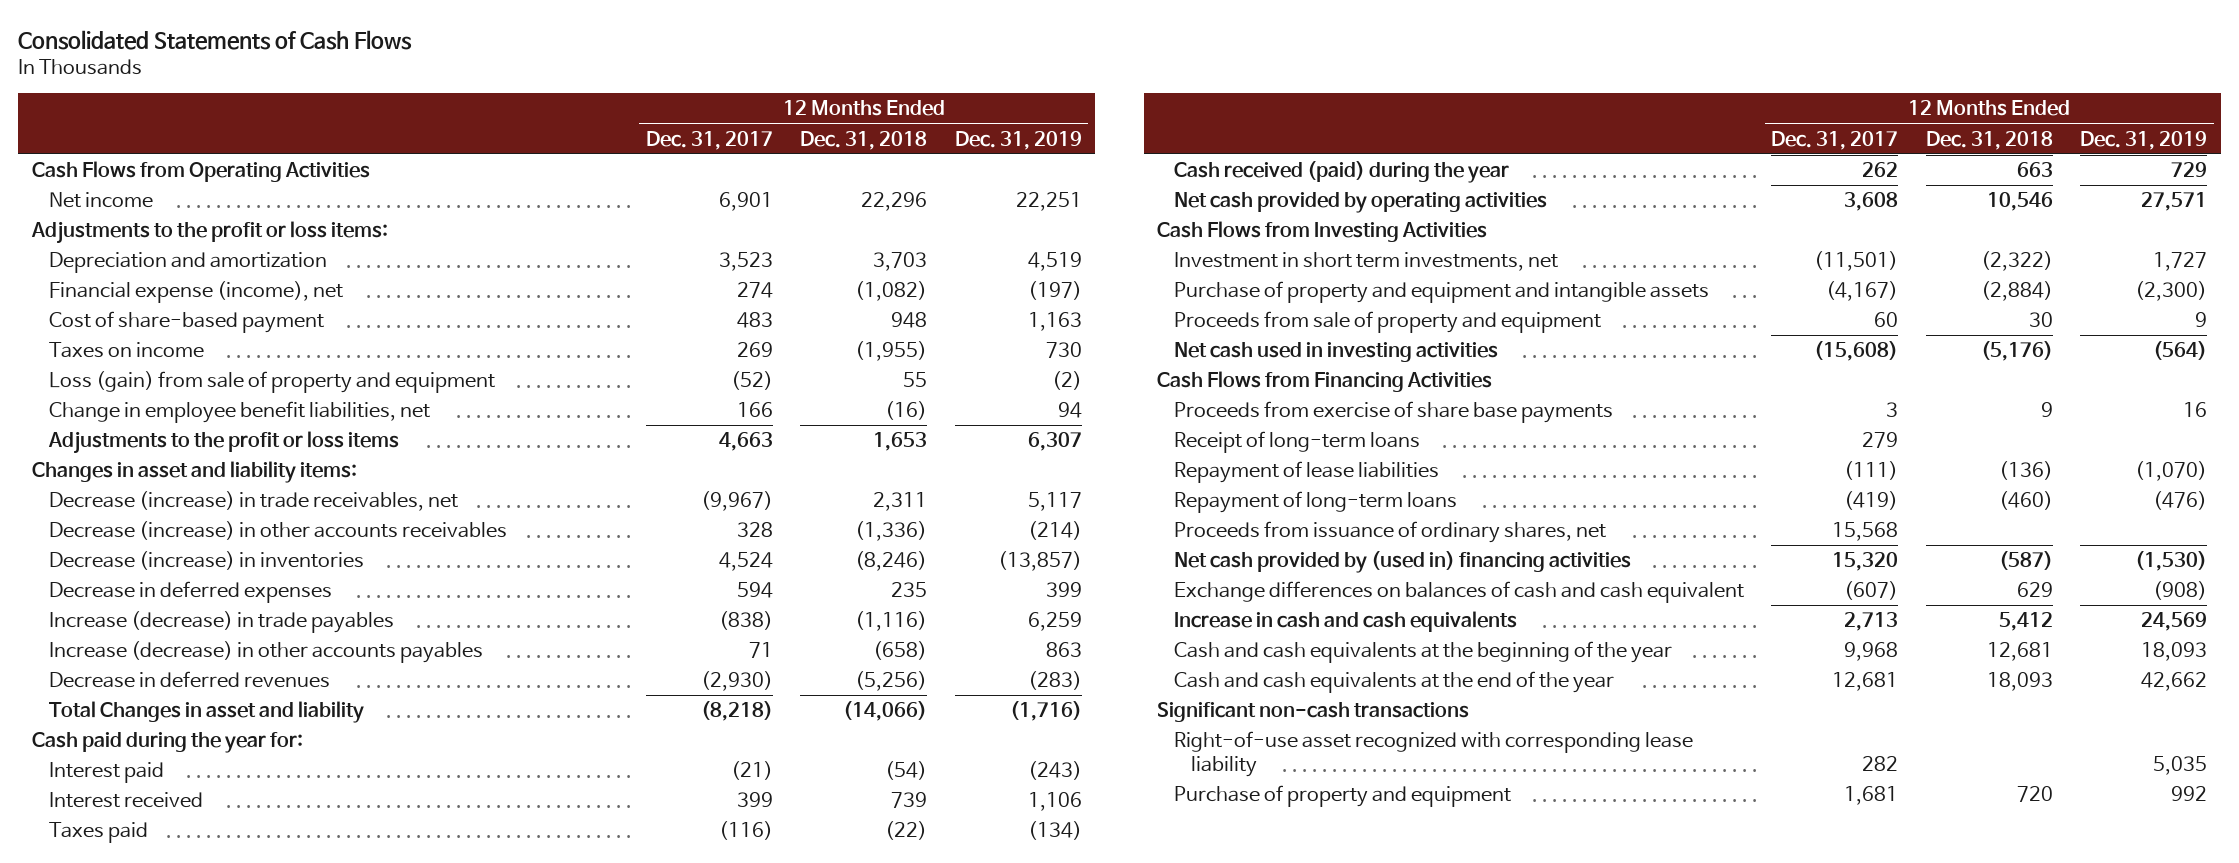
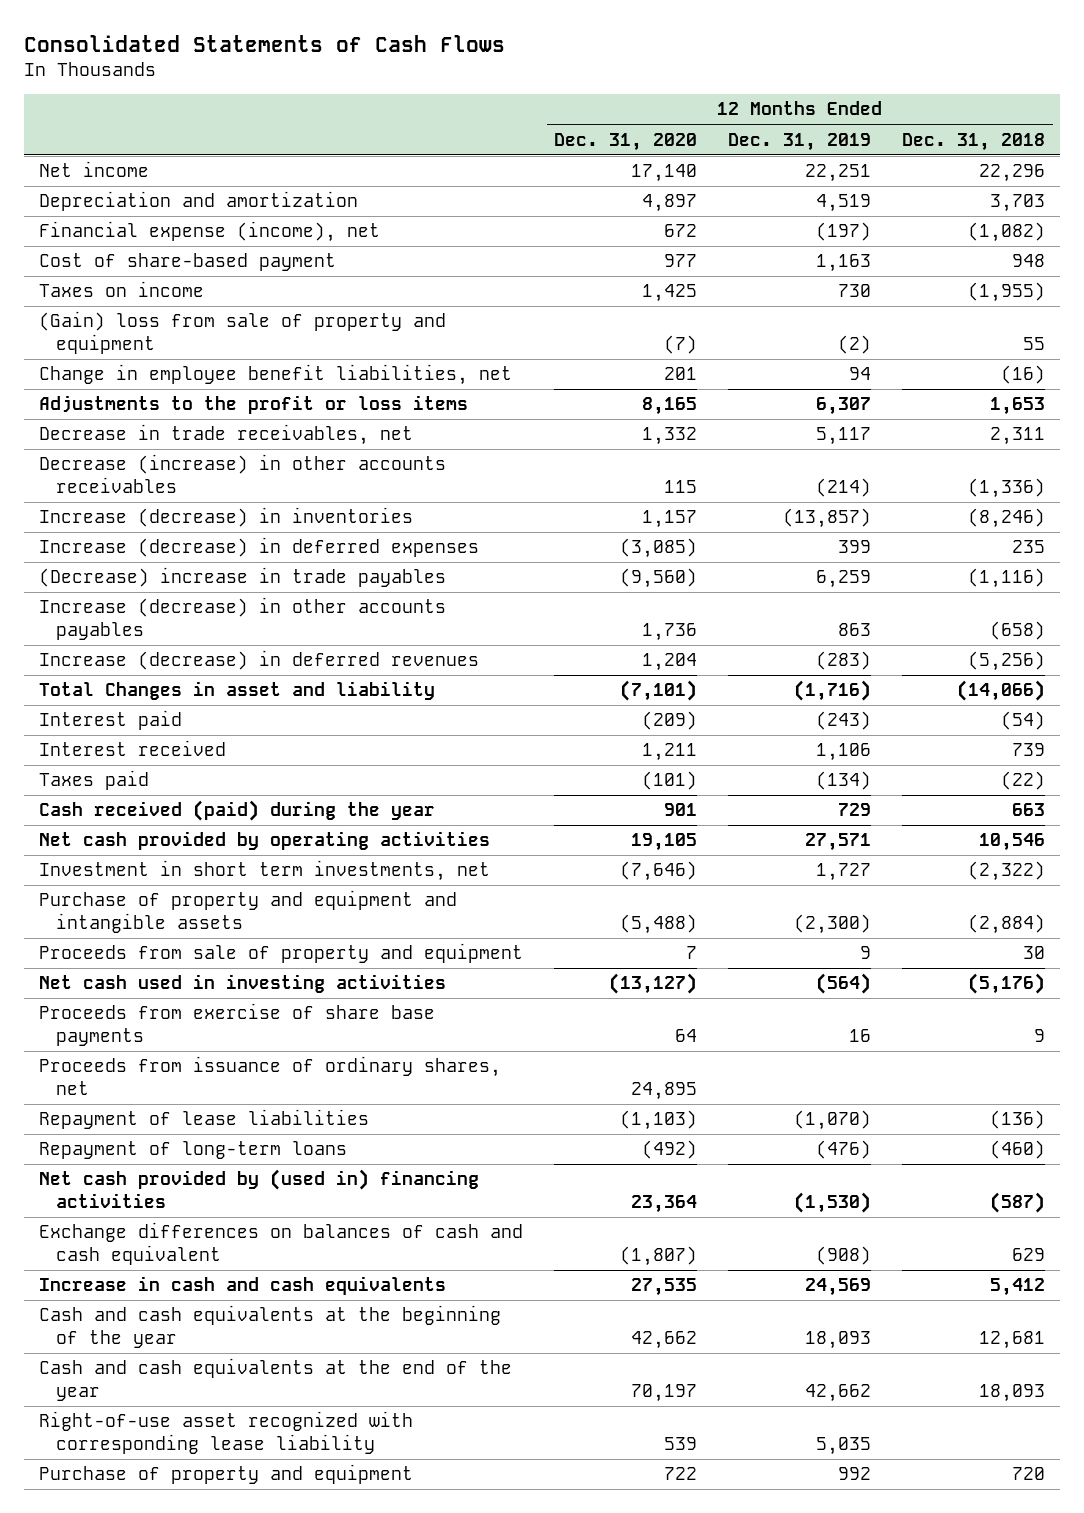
[646,130,774,150] Dec. 31, 2017 -> none
none -> [554,132,698,151] Dec. 31, 2020
[31,161,370,183] Cash Flows from Operating Activities -> none
[30,221,388,245] Adjustments to the profit or loss items: -> none
[48,371,495,394] Loss (gain) from sale of property and equipment -> [39,311,447,354] (Gain) loss from sale of property and equipment
[31,461,357,484] Changes in asset and liability items: -> none
[48,491,458,512] Decrease (increase) in trade receivables, net -> [39,424,414,446] Decrease in trade receivables, net
[48,551,364,571] Decrease (increase) in inventories -> [39,507,414,528] Increase (decrease) in inventories
[48,581,332,604] Decrease in deferred expenses -> [39,537,480,558] Increase (decrease) in deferred expenses
[48,611,394,634] Increase (decrease) in trade payables -> [39,567,447,588] (Decrease) increase in trade payables
[48,671,330,689] Decrease in deferred revenues -> [39,650,480,671] Increase (decrease) in deferred revenues
[31,732,303,754] Cash paid during the year for: -> none
[1157,221,1488,243] Cash Flows from Investing Activities -> none
[1157,371,1493,393] Cash Flows from Financing Activities -> none
[1174,431,1421,454] Receipt of long-term loans -> none
[1174,521,1607,544] Proceeds from issuance of ordinary shares, net -> [39,1056,502,1095] Proceeds from issuance of ordinary shares, net
[1157,702,1470,723] Significant non-cash transactions -> none

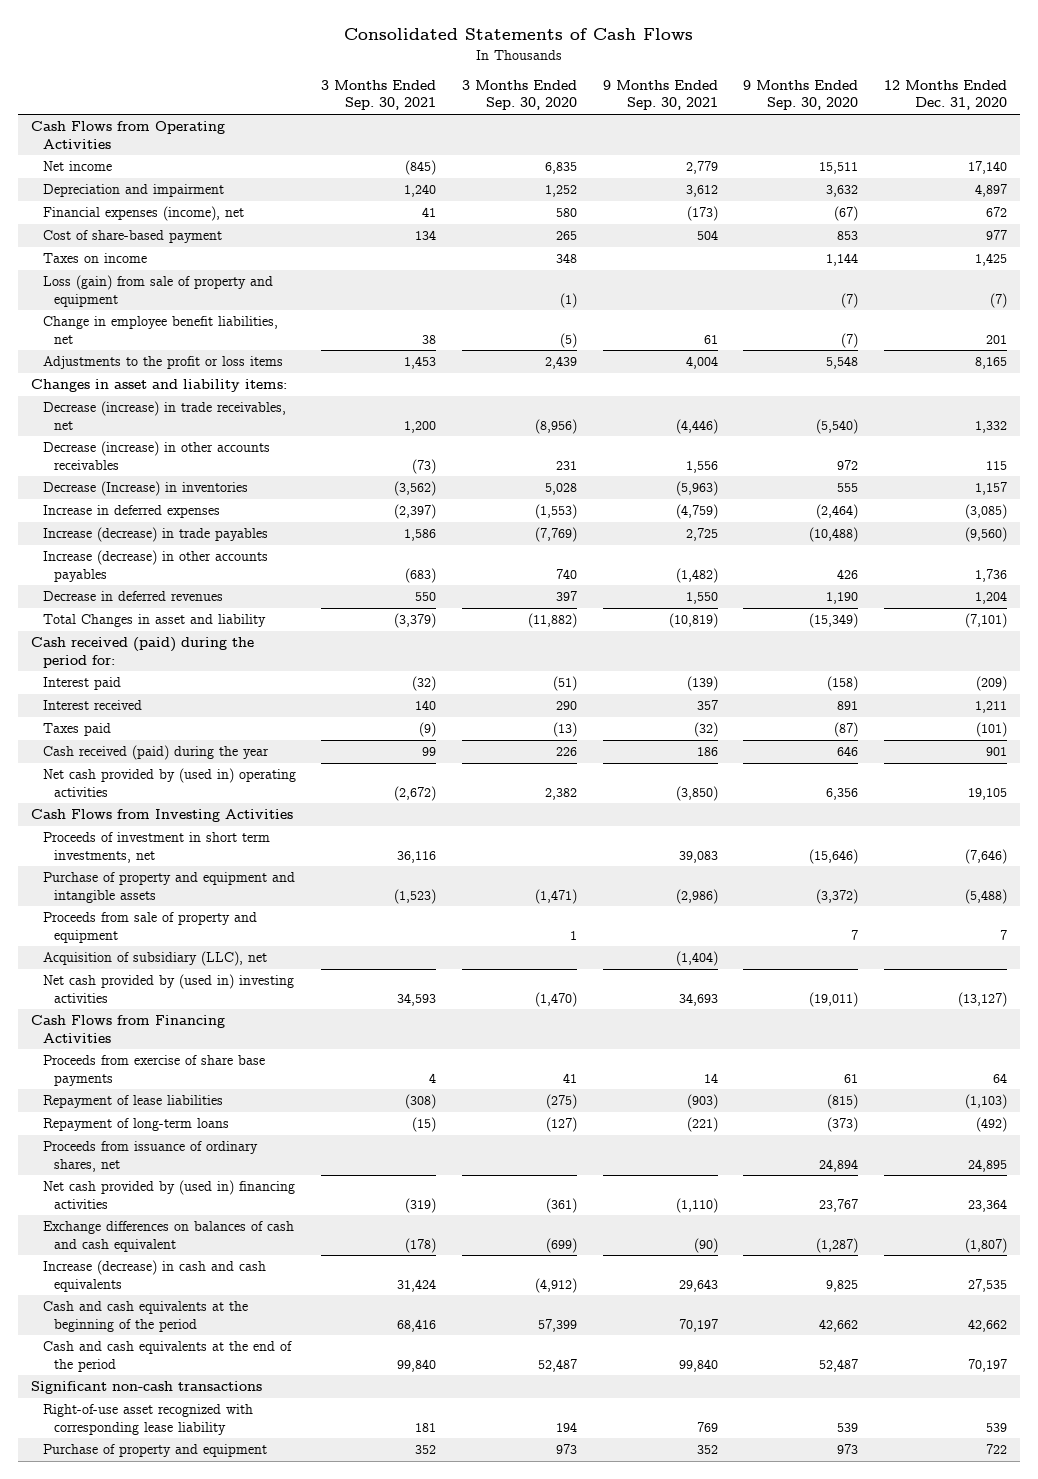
[728,132,872,151] Dec. 31, 2019 -> none
[902,132,1046,151] Dec. 31, 2018 -> none
none -> [321,80,437,111] 3 Months Ended Sep. 30, 2021
none -> [461,80,577,111] 3 Months Ended Sep. 30, 2020
none -> [602,80,718,111] 9 Months Ended Sep. 30, 2021
none -> [743,80,859,111] 9 Months Ended Sep. 30, 2020
none -> [31,121,226,149] Cash Flows from Operating Activities
[39,191,359,212] Depreciation and amortization -> [42,184,224,198] Depreciation and impairment
[39,221,381,243] Financial expense (income), net -> [42,206,244,222] Financial expenses (income), net
[39,311,447,354] (Gain) loss from sale of property and equipment -> [42,275,273,307] Loss (gain) from sale of property and equipment
none -> [31,379,288,393] Changes in asset and liability items:
[39,424,414,446] Decrease in trade receivables, net -> [42,401,286,430] Decrease (increase) in trade receivables, net
[39,507,414,528] Increase (decrease) in inventories -> [42,481,248,497] Decrease (Increase) in inventories
[39,537,480,558] Increase (decrease) in deferred expenses -> [42,505,220,519] Increase in deferred expenses
[39,567,447,588] (Decrease) increase in trade payables -> [42,527,268,543] Increase (decrease) in trade payables
[39,650,480,671] Increase (decrease) in deferred revenues -> [42,591,223,602] Decrease in deferred revenues
none -> [31,637,255,668] Cash received (paid) during the period for:
[39,831,491,851] Net cash provided by operating activities -> [42,768,296,797] Net cash provided by (used in) operating activities
none -> [31,809,294,823] Cash Flows from Investing Activities
[39,860,491,882] Investment in short term investments, net -> [42,832,270,863] Proceeds of investment in short term investments, net
none -> [42,951,267,967] Acquisition of subsidiary (LLC), net
[39,974,447,994] Net cash used in investing activities -> [42,974,294,1003] Net cash provided by (used in) investing activities
none -> [31,1015,226,1043] Cash Flows from Financing Activities
[39,1056,502,1095] Proceeds from issuance of ordinary shares, net -> [42,1141,258,1172] Proceeds from issuance of ordinary shares, net
[39,1276,447,1296] Increase in cash and cash equivalents -> [42,1260,266,1292] Increase (decrease) in cash and cash equivalents
[39,1305,502,1348] Cash and cash equivalents at the beginning of the year -> [42,1301,248,1332] Cash and cash equivalents at the beginning of the period
[39,1358,513,1401] Cash and cash equivalents at the end of the year -> [42,1341,292,1372] Cash and cash equivalents at the end of the period
none -> [31,1381,263,1395] Significant non-cash transactions

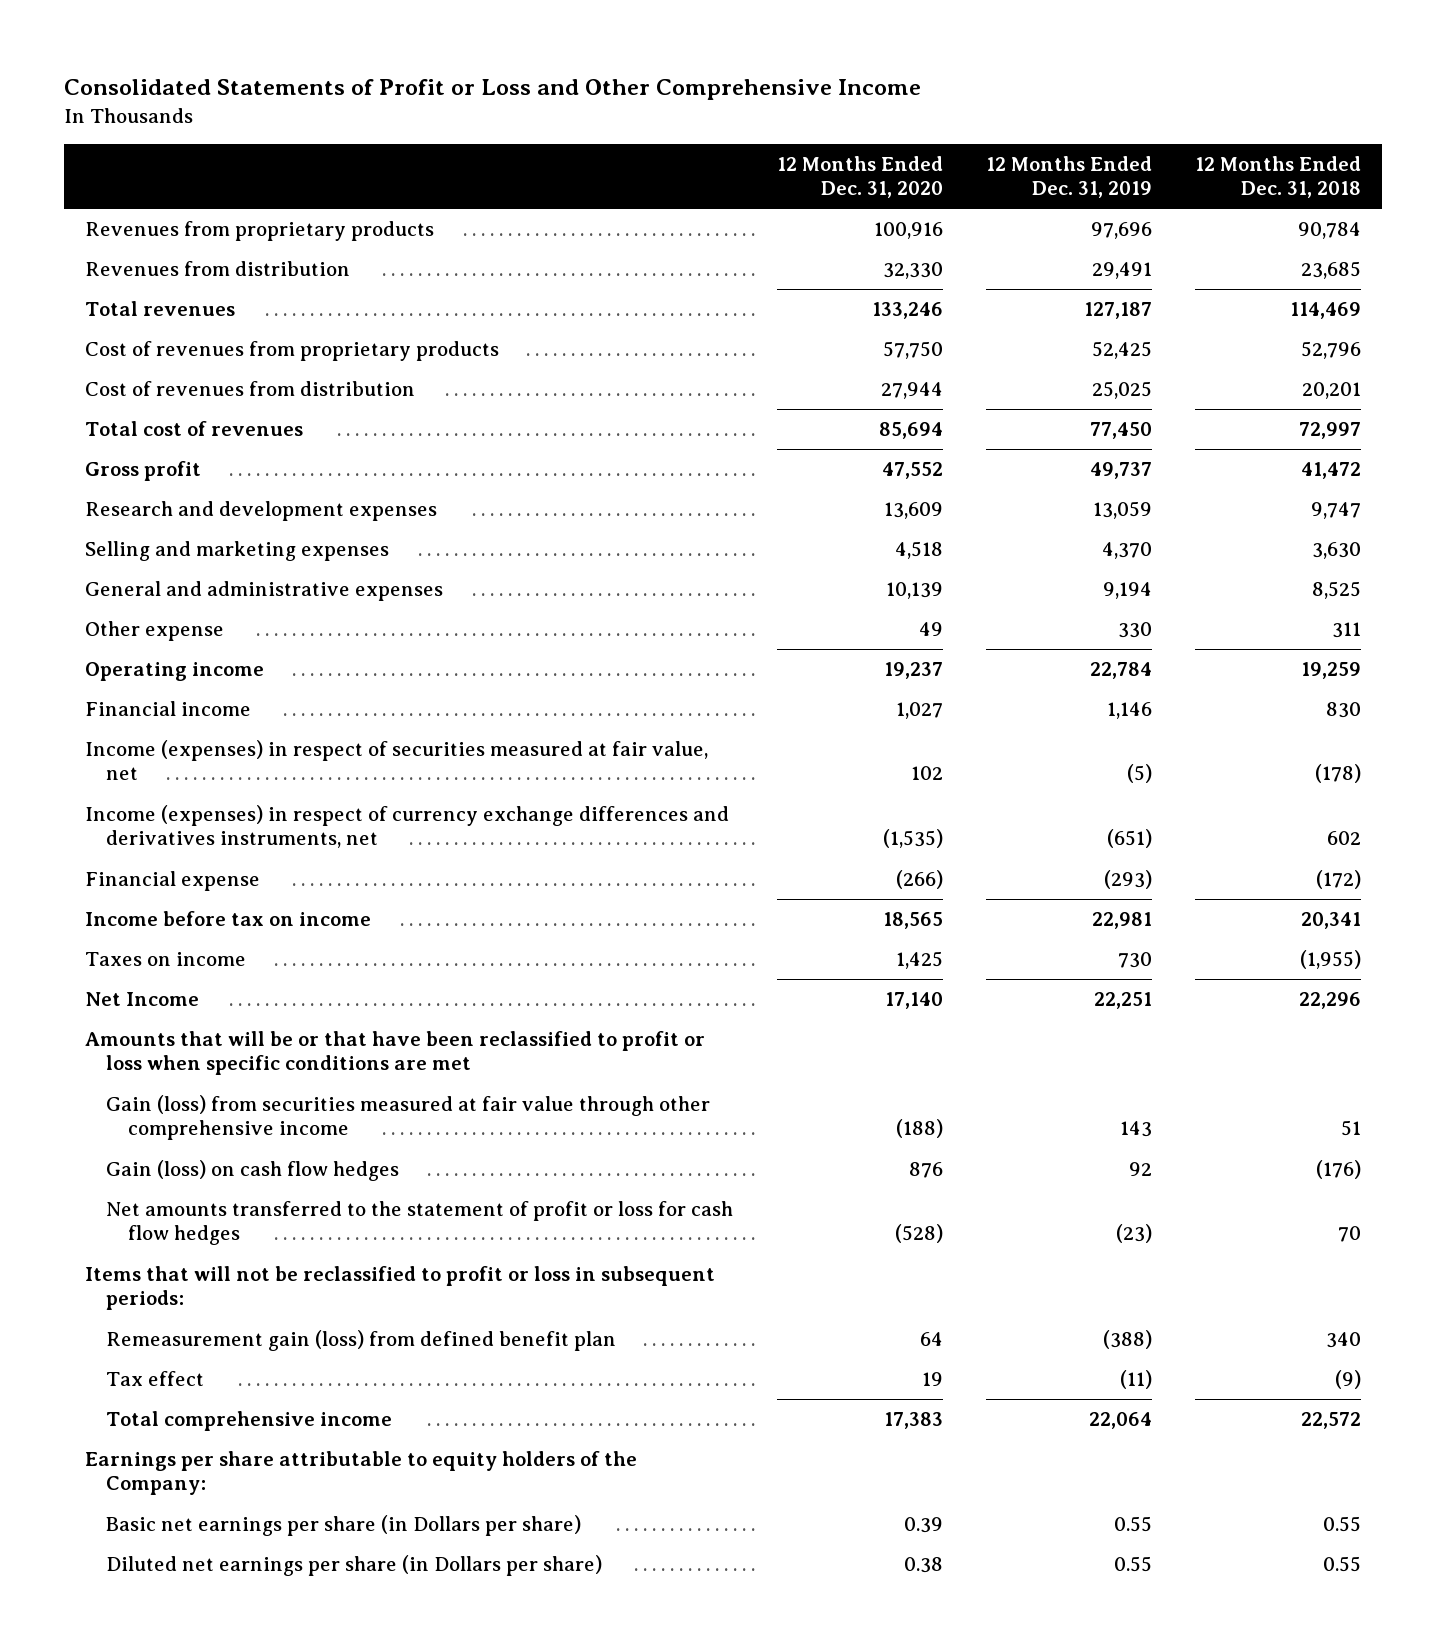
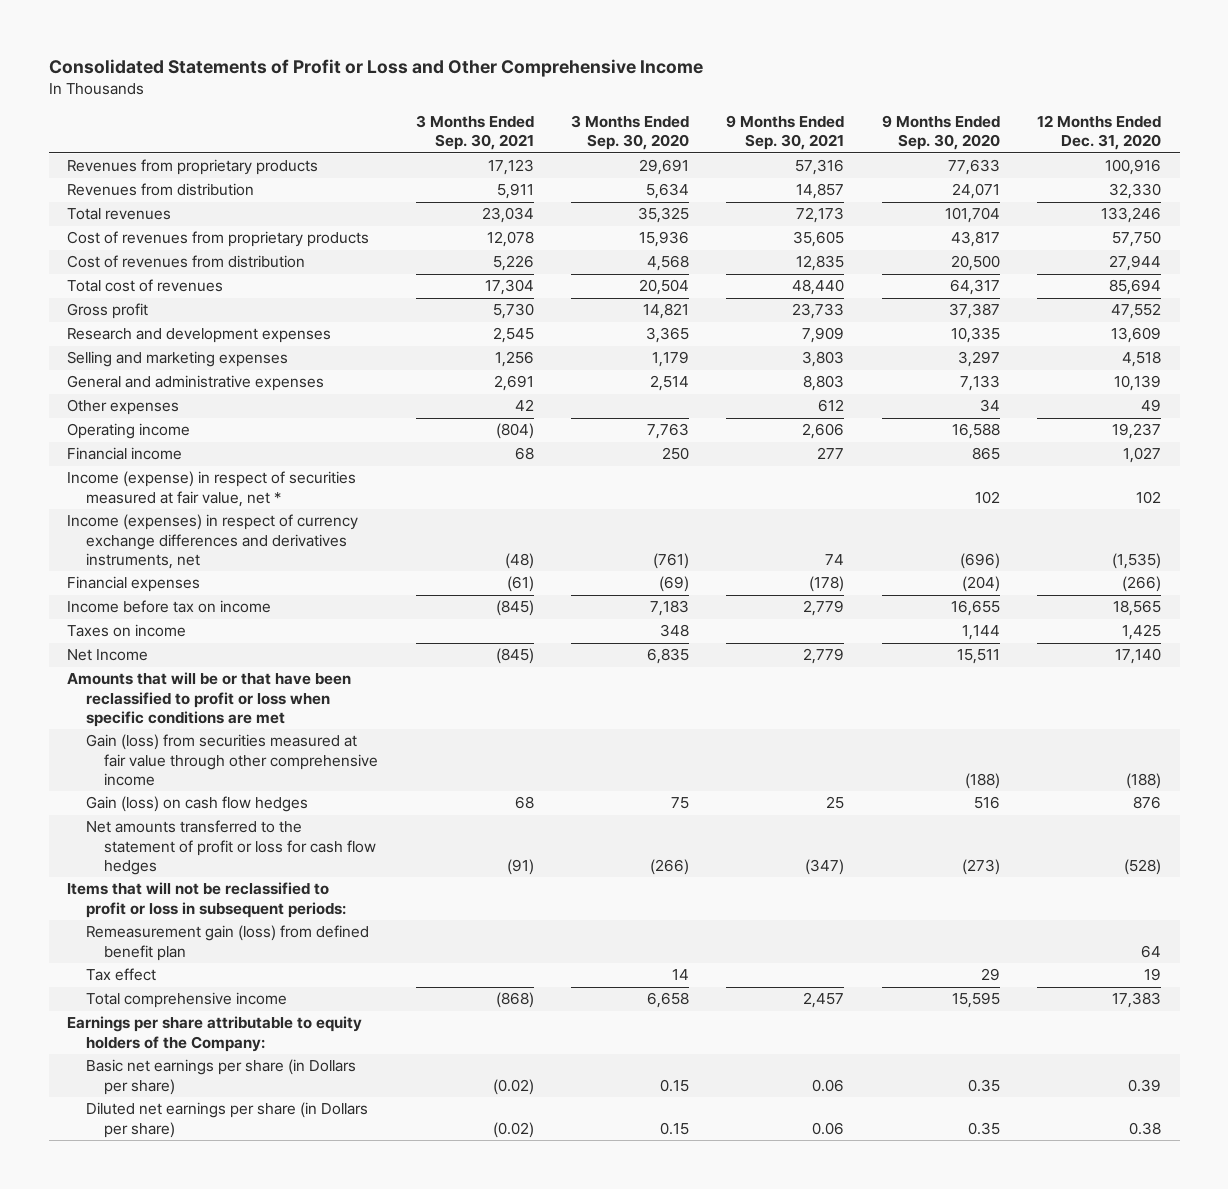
[985,155,1152,199] 12 Months Ended Dec. 31, 2019 -> none
[1194,155,1361,199] 12 Months Ended Dec. 31, 2018 -> none
none -> [415,115,534,151] 3 Months Ended Sep. 30, 2021
none -> [571,115,690,151] 3 Months Ended Sep. 30, 2020
none -> [726,115,845,151] 9 Months Ended Sep. 30, 2021
none -> [881,115,1000,151] 9 Months Ended Sep. 30, 2020
[85,621,225,642] Other expense -> [67,399,180,416] Other expenses
[85,740,709,781] Income (expenses) in respect of securities measured at fair value, net -> [67,471,357,507] Income (expense) in respect of securities measured at fair value, net *
[85,871,261,892] Financial expense -> [67,576,201,593] Financial expenses

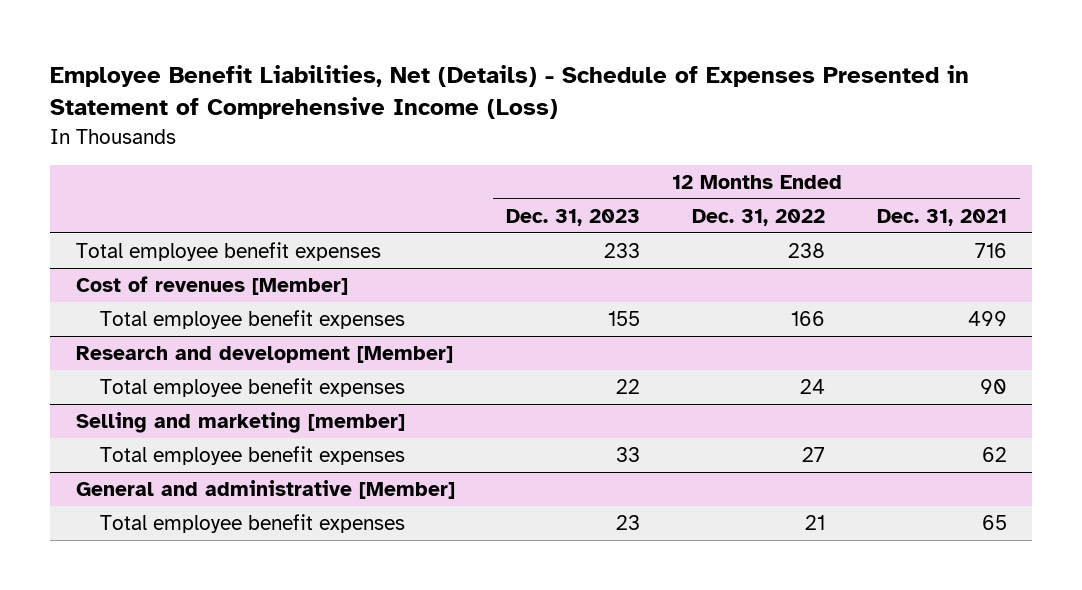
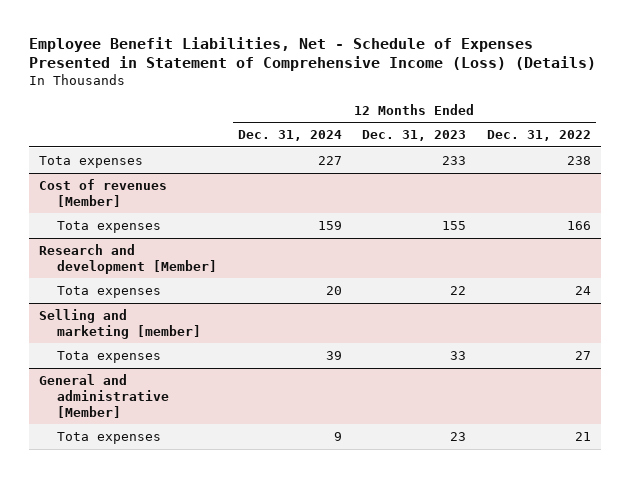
[49,64,969,120] Employee Benefit Liabilities, Net (Details) - Schedule of Expenses Presented in Statement of Comprehensive Income (Loss) -> [28,36,596,72] Employee Benefit Liabilities, Net - Schedule of Expenses Presented in Statement of Comprehensive Income (Loss) (Details)
[876,208,1007,226] Dec. 31, 2021 -> none
none -> [237,130,342,142] Dec. 31, 2024
[75,242,381,262] Total employee benefit expenses -> [39,155,144,168] Tota expenses
[99,310,405,330] Total employee benefit expenses -> [57,220,162,233] Tota expenses
[99,378,405,398] Total employee benefit expenses -> [57,285,162,298] Tota expenses
[99,446,405,466] Total employee benefit expenses -> [57,350,162,363] Tota expenses
[99,514,405,534] Total employee benefit expenses -> [57,431,162,444] Tota expenses

